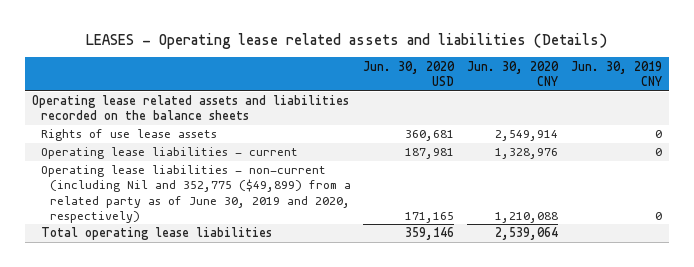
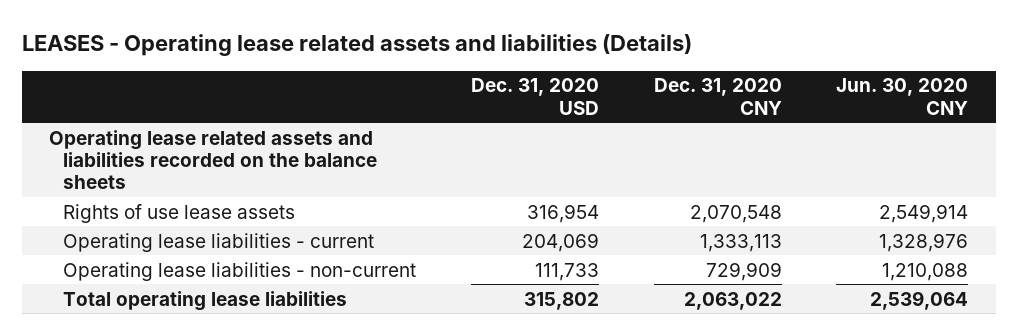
[363,60,456,86] Jun. 30, 2020 USD -> none
[571,60,663,86] Jun. 30, 2019 CNY -> none
none -> [470,78,599,115] Dec. 31, 2020 USD
none -> [653,78,782,115] Dec. 31, 2020 CNY
[40,165,351,223] Operating lease liabilities - non-current (including Nil and 352,775 ($49,899) from a related party as of June 30, 2019 and 2020, respectively) -> [63,261,417,281] Operating lease liabilities - non-current

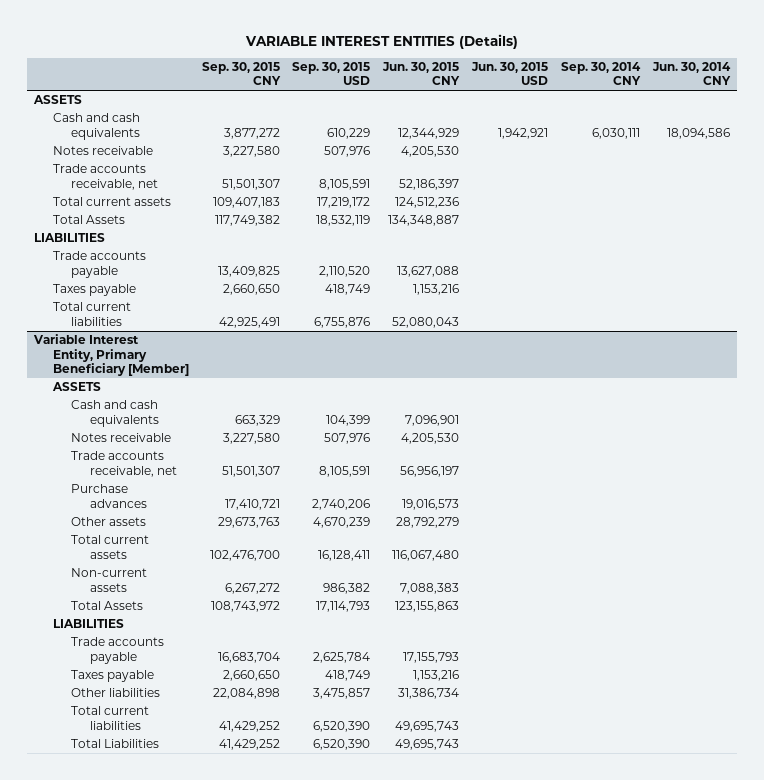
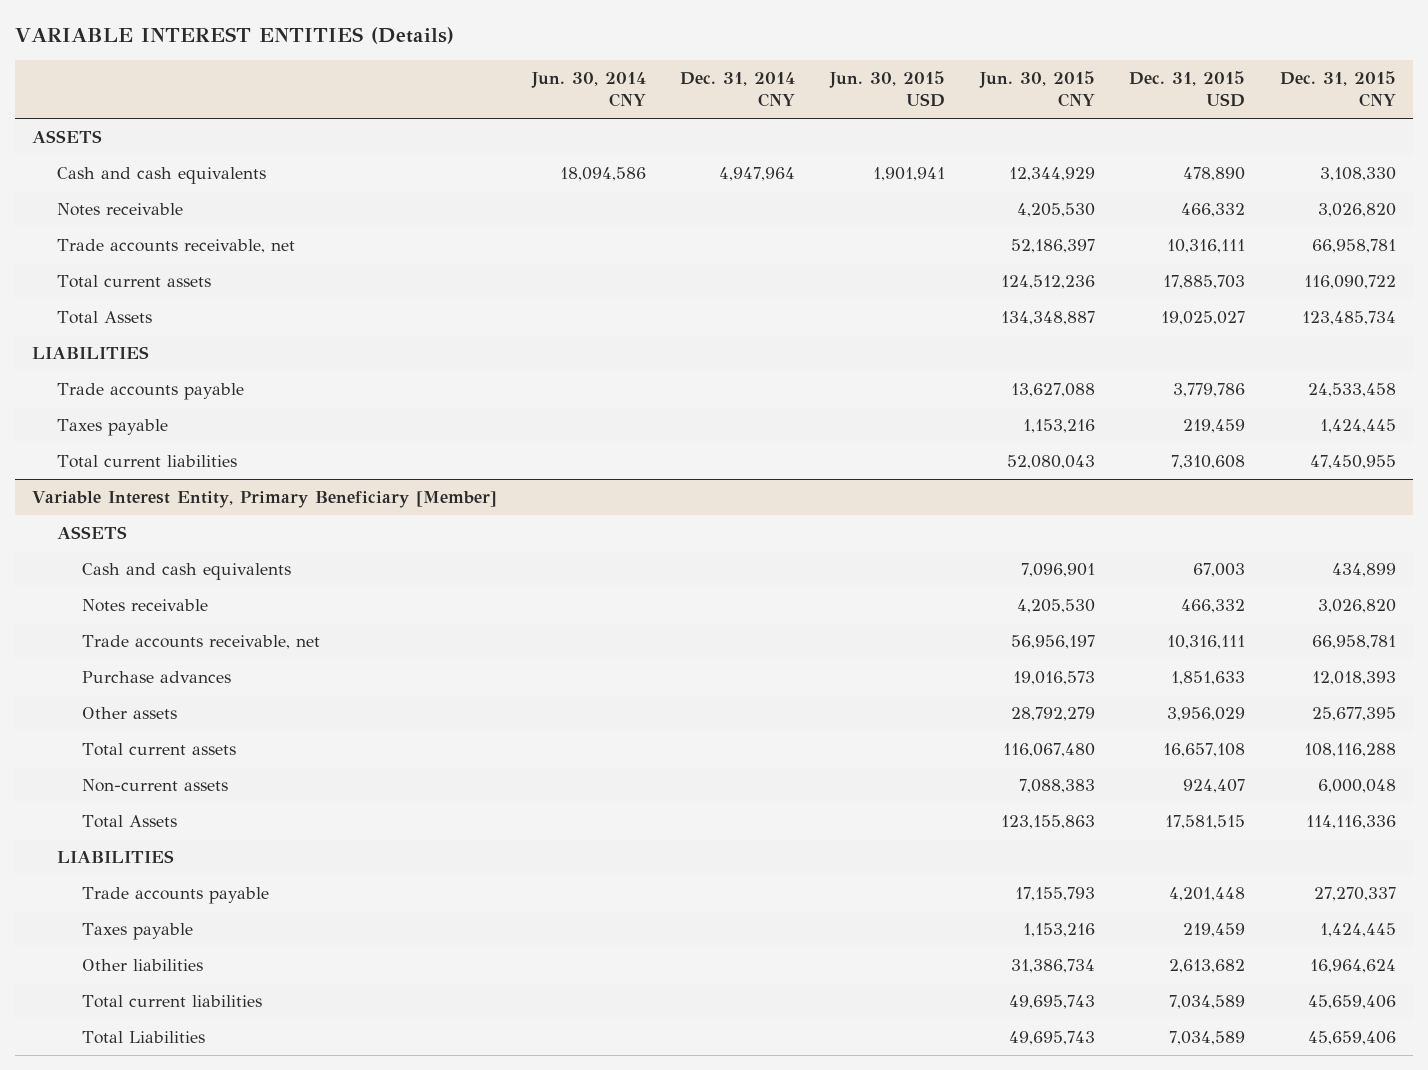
[201,62,281,86] Sep. 30, 2015 CNY -> none
[292,62,371,86] Sep. 30, 2015 USD -> none
[561,62,642,86] Sep. 30, 2014 CNY -> none
none -> [680,71,796,108] Dec. 31, 2014 CNY
none -> [1129,70,1246,108] Dec. 31, 2015 USD
none -> [1279,70,1396,108] Dec. 31, 2015 CNY
[498,127,549,139] 1,942,921 -> [873,166,946,181] 1,901,941

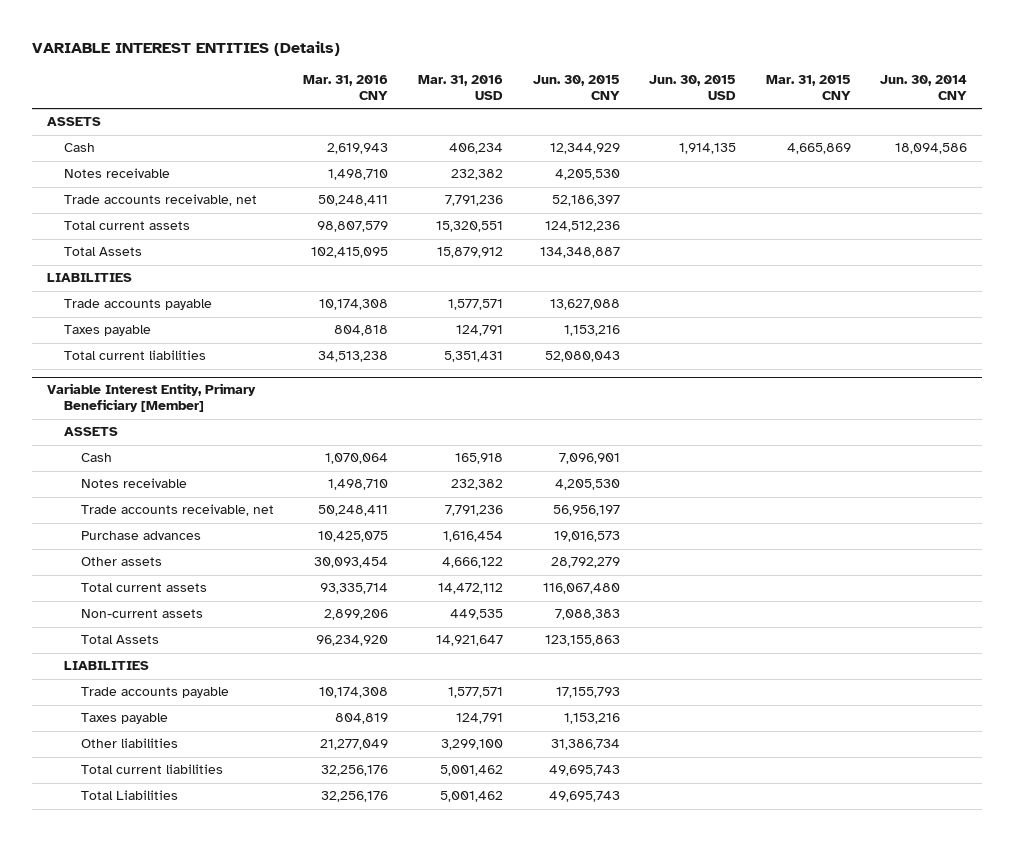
[680,71,796,108] Dec. 31, 2014 CNY -> none
[1129,70,1246,108] Dec. 31, 2015 USD -> none
[1279,70,1396,108] Dec. 31, 2015 CNY -> none
none -> [303,75,389,101] Mar. 31, 2016 CNY
none -> [417,75,503,101] Mar. 31, 2016 USD
none -> [765,75,851,101] Mar. 31, 2015 CNY
[56,166,266,184] Cash and cash equivalents -> [63,143,95,153] Cash
[873,166,946,181] 1,901,941 -> [679,143,737,155] 1,914,135
[81,562,291,580] Cash and cash equivalents -> [80,453,112,463] Cash

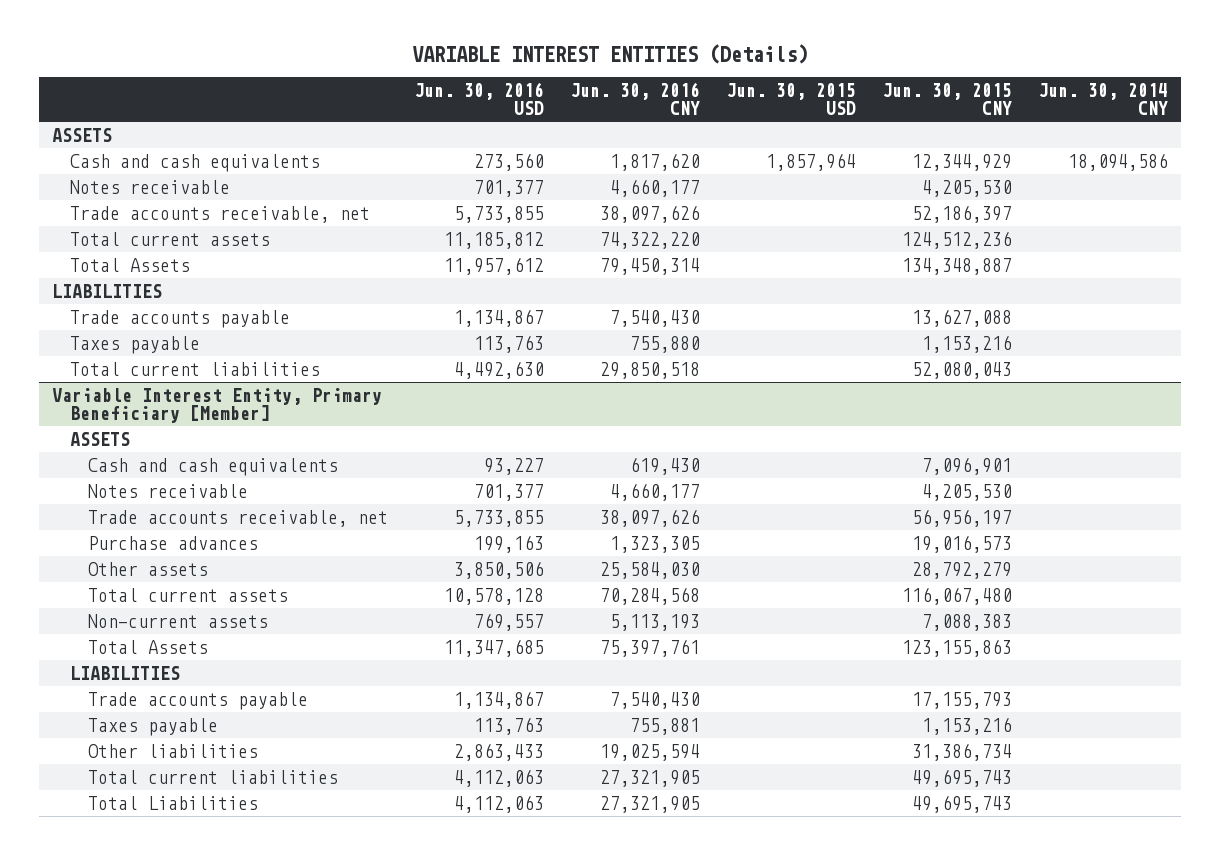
[303,75,389,101] Mar. 31, 2016 CNY -> none
[417,75,503,101] Mar. 31, 2016 USD -> none
[765,75,851,101] Mar. 31, 2015 CNY -> none
none -> [414,81,545,115] Jun. 30, 2016 USD
none -> [570,81,701,115] Jun. 30, 2016 CNY
[63,143,95,153] Cash -> [70,153,321,172] Cash and cash equivalents
[679,143,737,155] 1,914,135 -> [766,152,857,171] 1,857,964
[80,453,112,463] Cash -> [88,457,339,476] Cash and cash equivalents

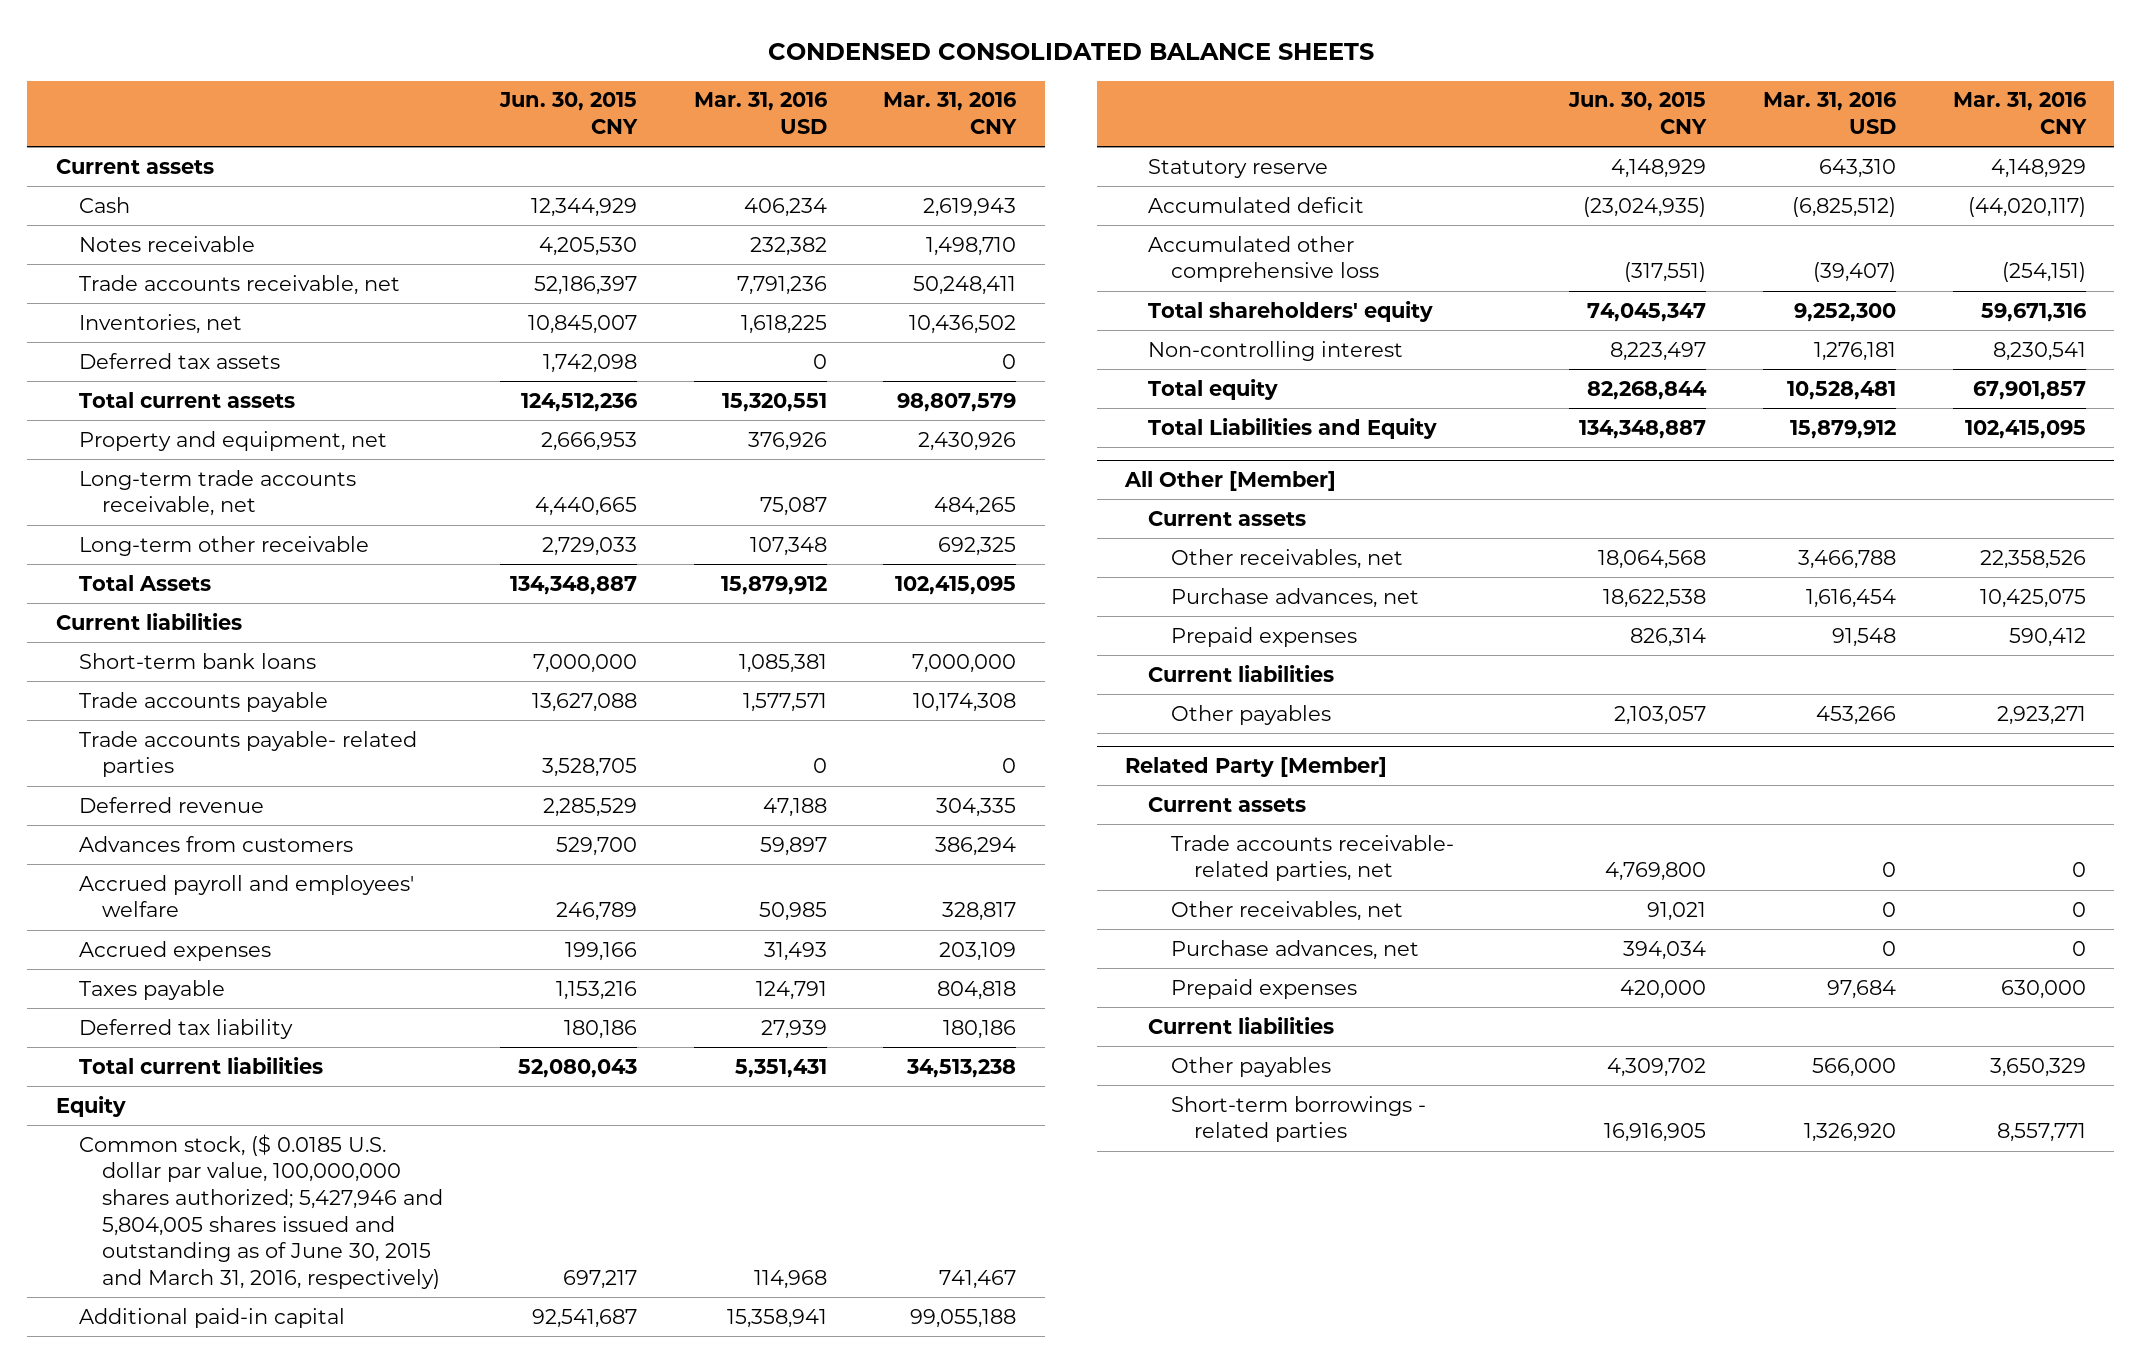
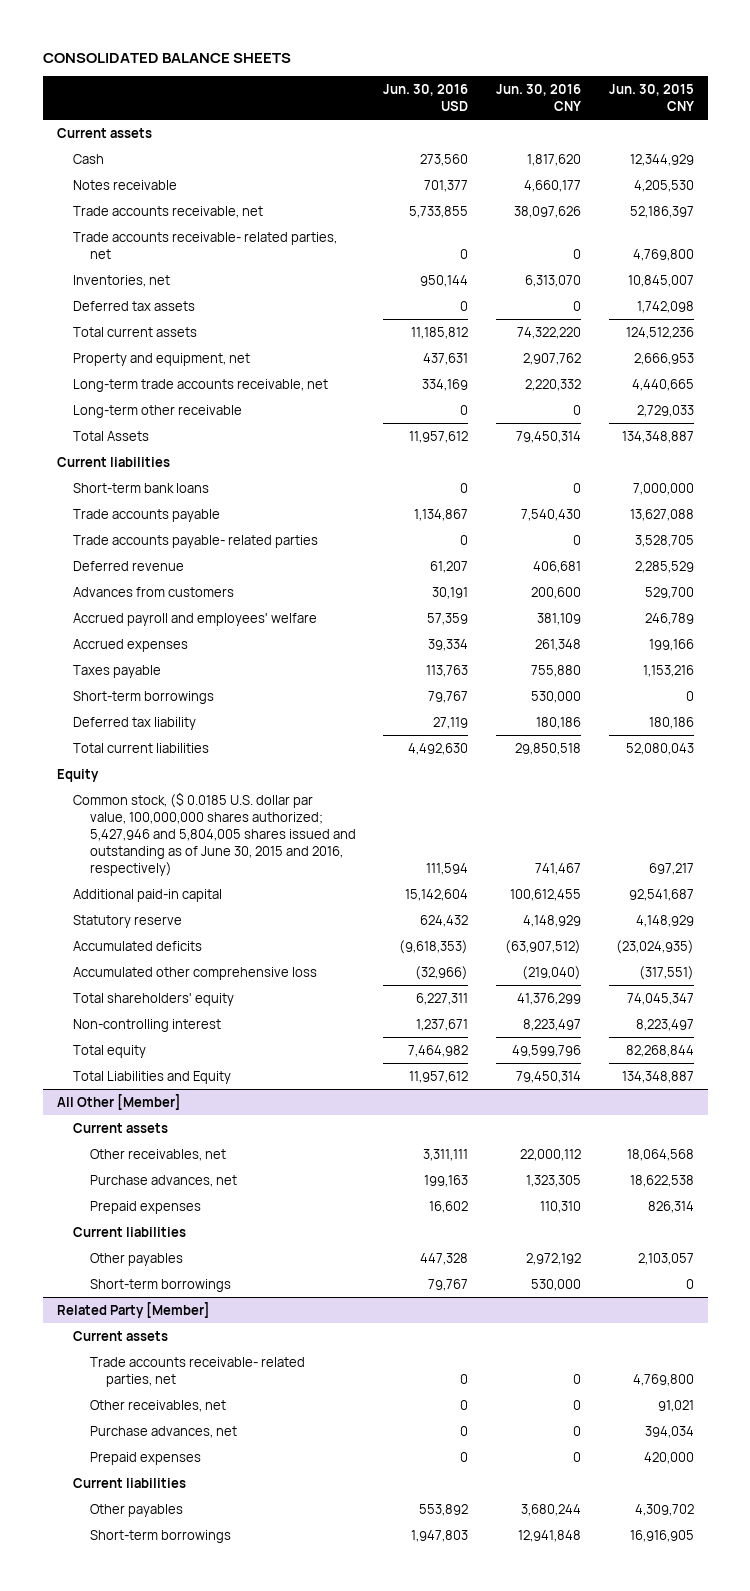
[767,42,1374,60] CONDENSED CONSOLIDATED BALANCE SHEETS -> [42,53,291,64] CONSOLIDATED BALANCE SHEETS
[693,92,827,135] Mar. 31, 2016 USD -> none
[883,92,1018,135] Mar. 31, 2016 CNY -> none
none -> [383,83,469,112] Jun. 30, 2016 USD
none -> [496,83,582,112] Jun. 30, 2016 CNY
none -> [73,231,338,259] Trade accounts receivable- related parties, net
none -> [73,690,215,704] Short-term borrowings
[78,1133,443,1290] Common stock, ($ 0.0185 U.S. dollar par value, 100,000,000 shares authorized; 5,427,946 and 5,804,005 shares issued and outstanding as of June 30, 2015 and March 31, 2016, respectively) -> [73,791,356,876] Common stock, ($ 0.0185 U.S. dollar par value, 100,000,000 shares authorized; 5,427,946 and 5,804,005 shares issued and outstanding as of June 30, 2015 and 2016, respectively)
[1148,196,1365,213] Accumulated deficit -> [73,940,203,951] Accumulated deficits
none -> [89,1278,231,1292] Short-term borrowings
[1171,1095,1427,1143] Short-term borrowings - related parties -> [89,1529,231,1543] Short-term borrowings

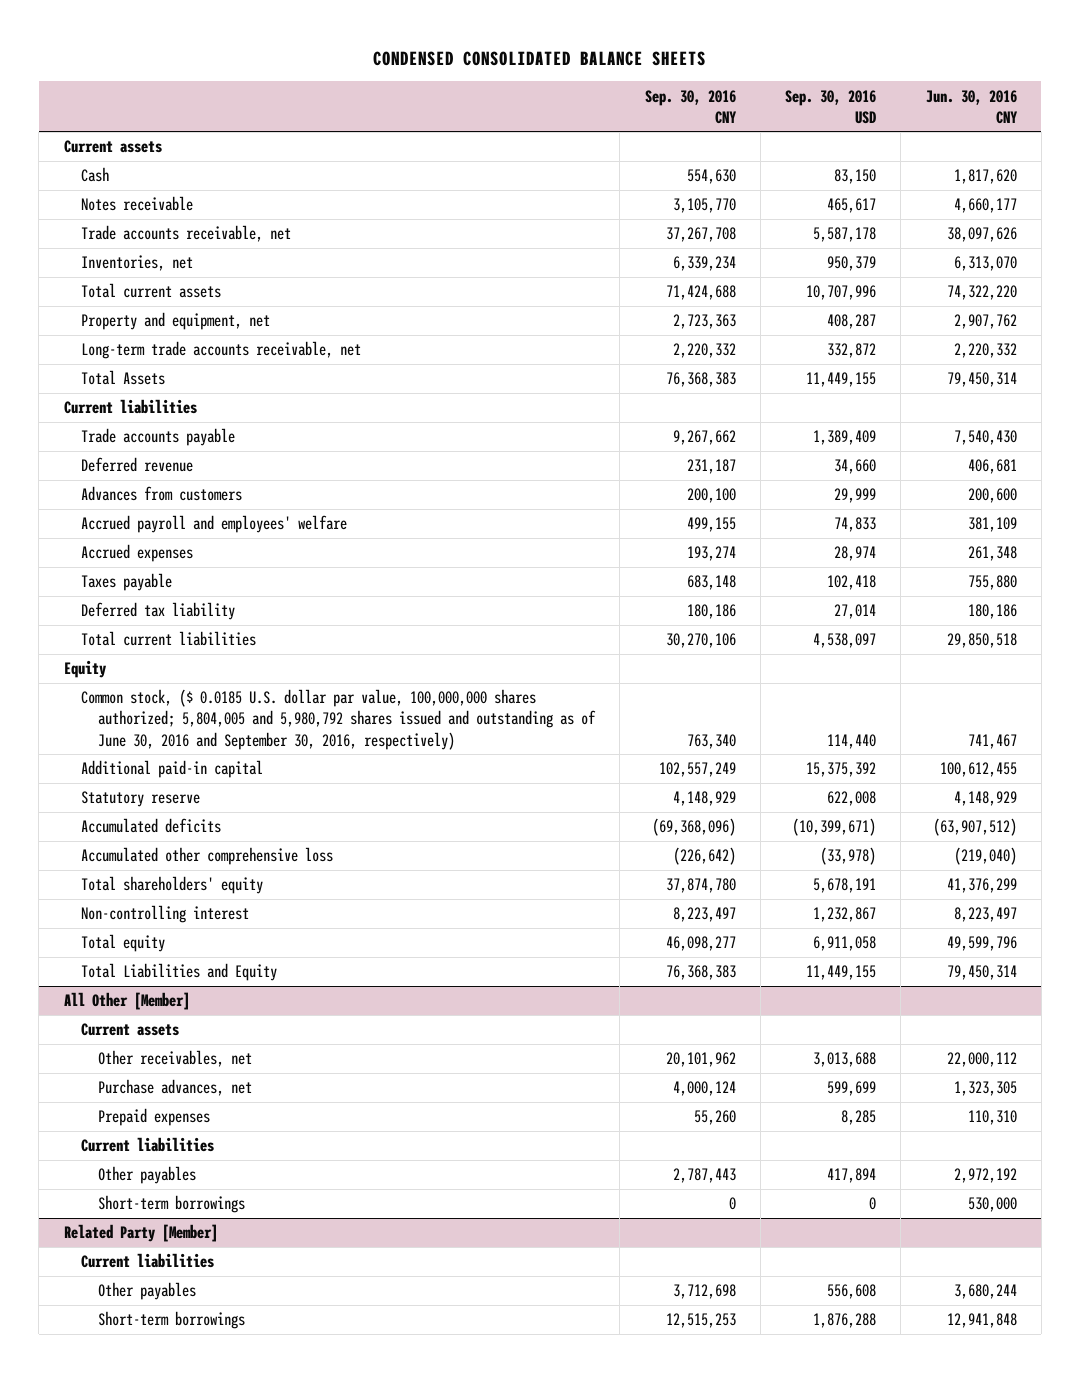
[42,53,291,64] CONSOLIDATED BALANCE SHEETS -> [373,50,707,66] CONDENSED CONSOLIDATED BALANCE SHEETS
[383,83,469,112] Jun. 30, 2016 USD -> none
[608,83,694,112] Jun. 30, 2015 CNY -> none
none -> [644,89,737,124] Sep. 30, 2016 CNY
none -> [785,89,877,124] Sep. 30, 2016 USD
[73,231,338,259] Trade accounts receivable- related parties, net -> none
[73,300,196,311] Deferred tax assets -> none
[73,404,243,418] Long-term other receivable -> none
[73,482,210,493] Short-term bank loans -> none
[73,534,319,548] Trade accounts payable- related parties -> none
[73,690,215,704] Short-term borrowings -> none
[73,791,356,876] Common stock, ($ 0.0185 U.S. dollar par value, 100,000,000 shares authorized; 5,427,946 and 5,804,005 shares issued and outstanding as of June 30, 2015 and 2016, respectively) -> [80,689,597,750] Common stock, ($ 0.0185 U.S. dollar par value, 100,000,000 shares authorized; 5,804,005 and 5,980,792 shares issued and outstanding as of June 30, 2016 and September 30, 2016, respectively)
[73,1330,169,1341] Current assets -> none
[89,1356,305,1387] Trade accounts receivable- related parties, net -> none
[89,1399,226,1412] Other receivables, net -> none
[89,1425,237,1438] Purchase advances, net -> none
[89,1451,201,1465] Prepaid expenses -> none

